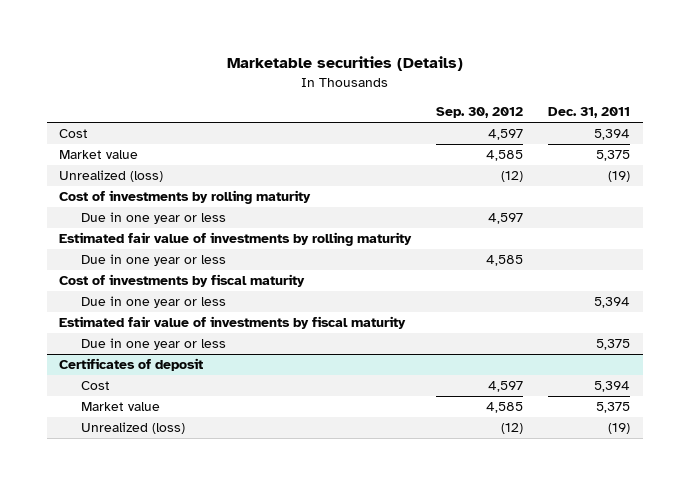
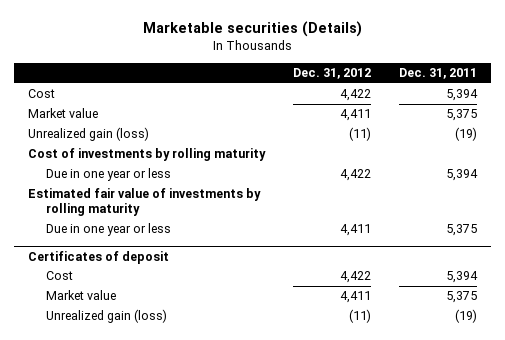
[436,107,524,119] Sep. 30, 2012 -> none
none -> [293,68,372,80] Dec. 31, 2012
[59,170,164,183] Unrealized (loss) -> [28,127,150,142] Unrealized gain (loss)
[81,212,227,225] Due in one year or less -> none
[81,254,227,267] Due in one year or less -> none
[59,274,306,288] Cost of investments by fiscal maturity -> none
[59,316,407,330] Estimated fair value of investments by fiscal maturity -> none
[59,232,413,247] Estimated fair value of investments by rolling maturity -> [28,188,262,217] Estimated fair value of investments by rolling maturity
[81,422,186,435] Unrealized (loss) -> [46,309,168,324] Unrealized gain (loss)

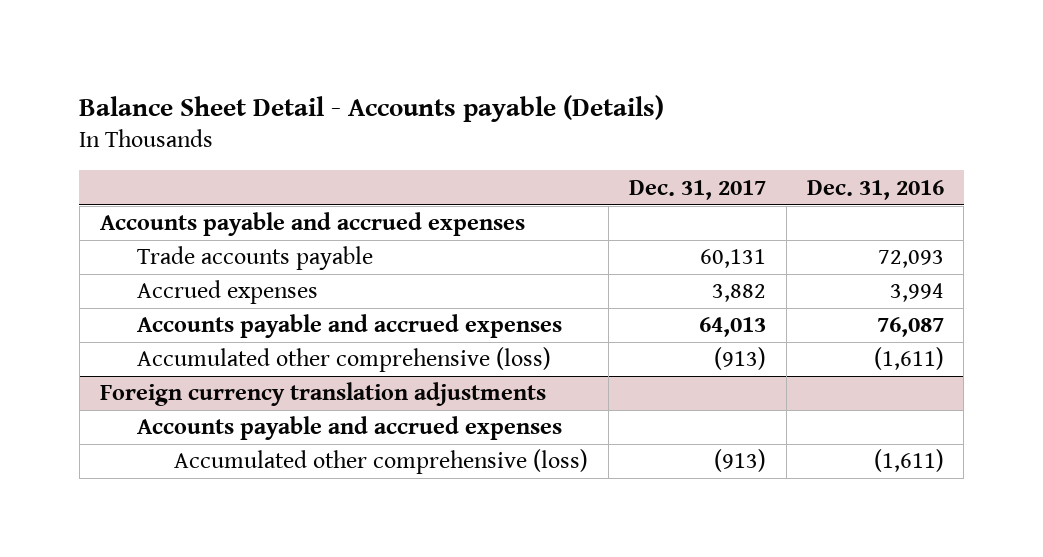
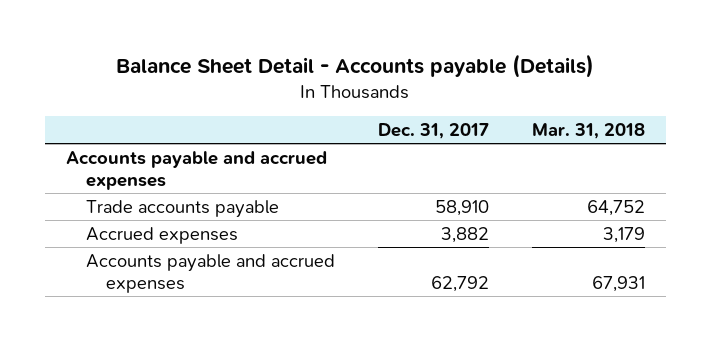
[806,179,944,200] Dec. 31, 2016 -> none
none -> [531,123,645,140] Mar. 31, 2018
[699,249,766,269] 60,131 -> [434,199,489,216] 58,910
[136,347,551,373] Accumulated other comprehensive (loss) -> none
[99,382,546,407] Foreign currency translation adjustments -> none
[136,416,562,441] Accounts payable and accrued expenses -> none
[174,449,589,475] Accumulated other comprehensive (loss) -> none
[698,317,766,338] 64,013 -> [430,275,489,292] 62,792

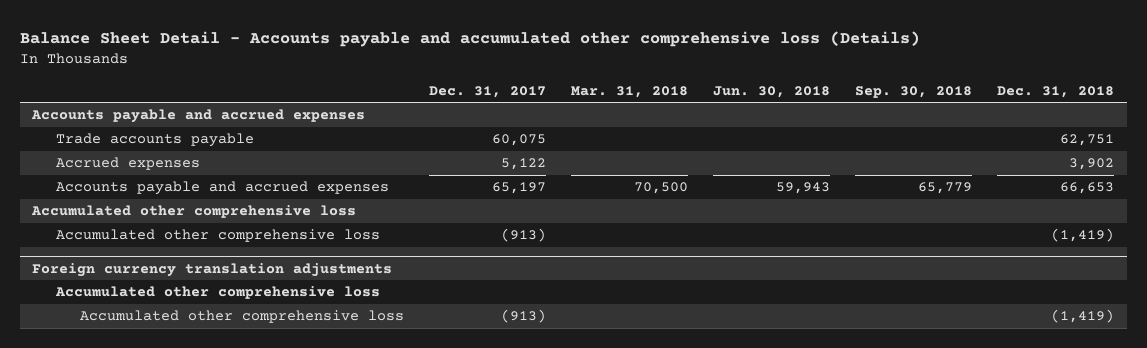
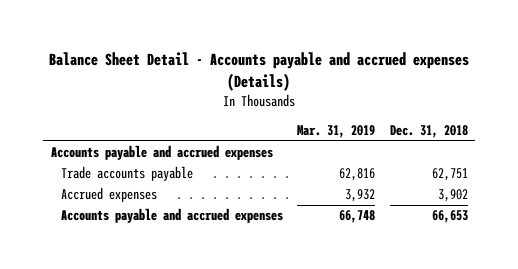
[19,31,920,48] Balance Sheet Detail - Accounts payable and accumulated other comprehensive loss (Details) -> [49,52,470,91] Balance Sheet Detail - Accounts payable and accrued expenses (Details)
[429,85,547,98] Dec. 31, 2017 -> none
[571,85,689,98] Mar. 31, 2018 -> none
[713,85,831,98] Jun. 30, 2018 -> none
[855,85,973,98] Sep. 30, 2018 -> none
none -> [297,125,376,139] Mar. 31, 2019
[31,205,357,219] Accumulated other comprehensive loss -> none
[56,229,381,243] Accumulated other comprehensive loss -> none
[32,262,393,277] Foreign currency translation adjustments -> none
[55,286,381,300] Accumulated other comprehensive loss -> none
[80,310,405,324] Accumulated other comprehensive loss -> none

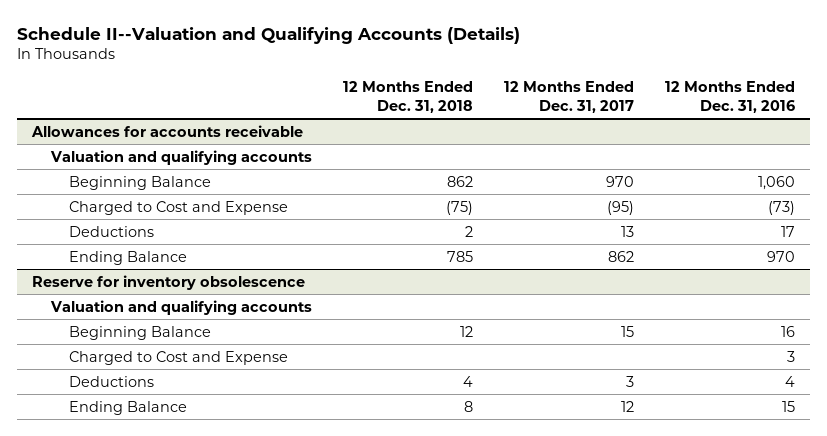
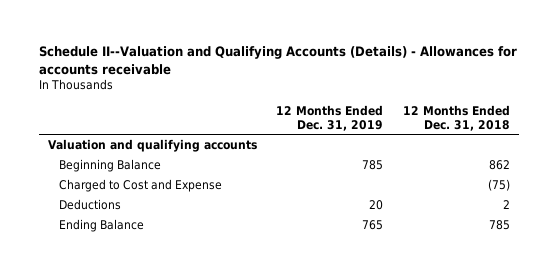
[16,26,520,44] Schedule II--Valuation and Qualifying Accounts (Details) -> [38,46,517,75] Schedule II--Valuation and Qualifying Accounts (Details) - Allowances for accounts receivable
[503,81,634,113] 12 Months Ended Dec. 31, 2017 -> none
[664,81,795,113] 12 Months Ended Dec. 31, 2016 -> none
none -> [276,104,384,131] 12 Months Ended Dec. 31, 2019
[31,124,304,137] Allowances for accounts receivable -> none
[32,274,306,290] Reserve for inventory obsolescence -> none
[49,299,312,315] Valuation and qualifying accounts -> none
[68,325,211,340] Beginning Balance -> none
[68,350,288,365] Charged to Cost and Expense -> none
[68,375,154,387] Deductions -> none
[68,400,187,415] Ending Balance -> none

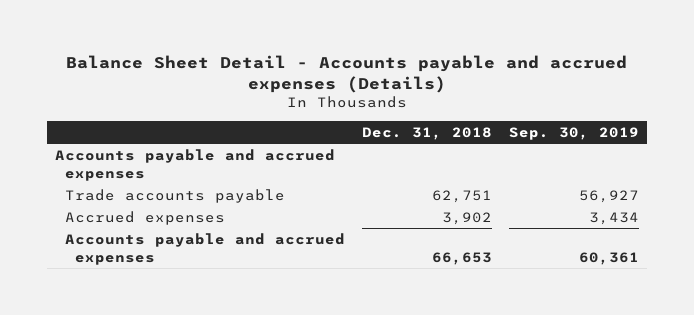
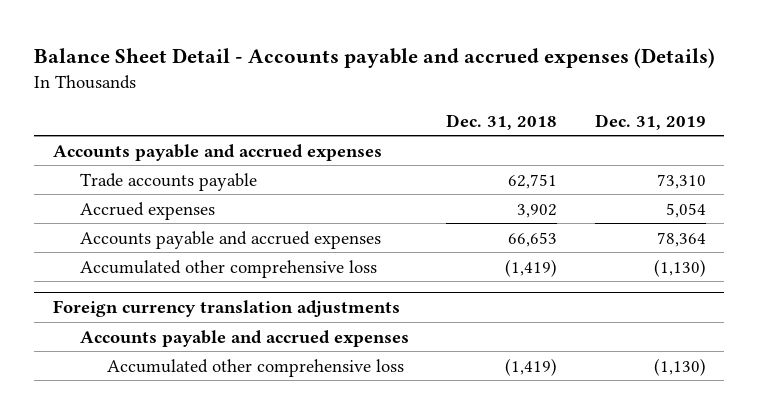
[508,127,639,141] Sep. 30, 2019 -> none
none -> [594,113,706,130] Dec. 31, 2019
none -> [79,259,377,278] Accumulated other comprehensive loss
none -> [52,300,400,318] Foreign currency translation adjustments
none -> [79,329,409,347] Accounts payable and accrued expenses
none -> [106,358,404,377] Accumulated other comprehensive loss

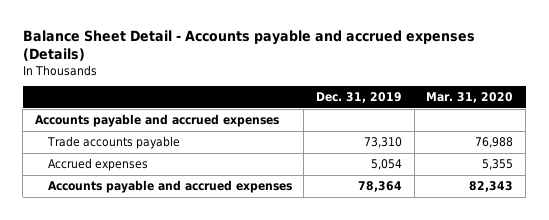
[446,113,558,130] Dec. 31, 2018 -> none
none -> [426,92,514,104] Mar. 31, 2020
[79,259,377,278] Accumulated other comprehensive loss -> none
[52,300,400,318] Foreign currency translation adjustments -> none
[79,329,409,347] Accounts payable and accrued expenses -> none
[106,358,404,377] Accumulated other comprehensive loss -> none

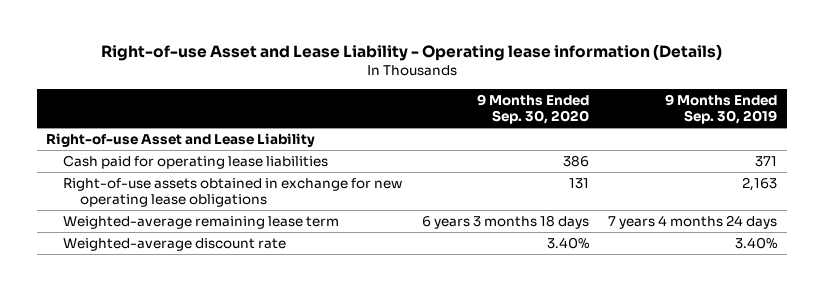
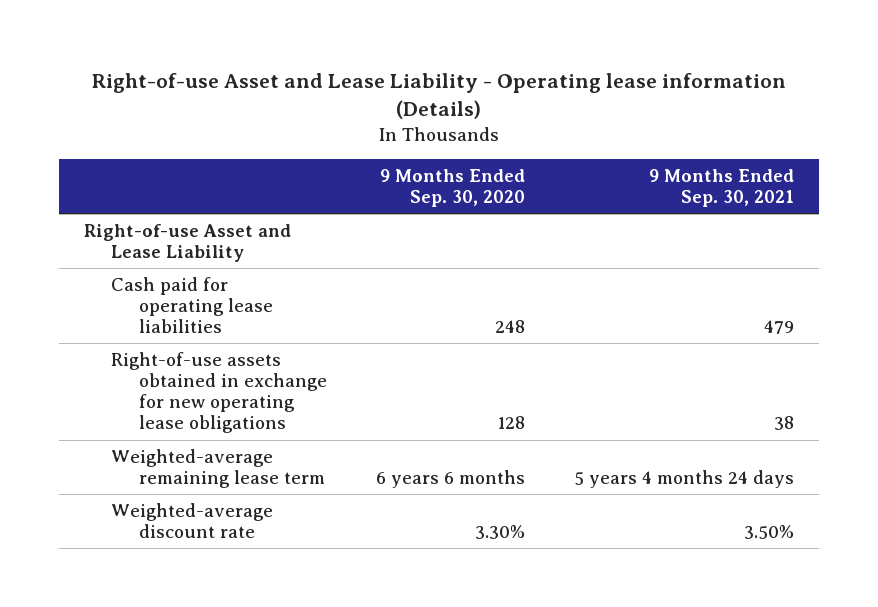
[665,93,778,124] 9 Months Ended Sep. 30, 2019 -> none
none -> [649,169,795,208] 9 Months Ended Sep. 30, 2021
[562,155,589,168] 386 -> [495,320,526,334] 248
[568,178,589,190] 131 -> [497,416,526,430] 128
[421,215,589,230] 6 years 3 months 18 days -> [376,470,526,489] 6 years 6 months
[546,237,589,250] 3.40% -> [475,525,526,540] 3.30%

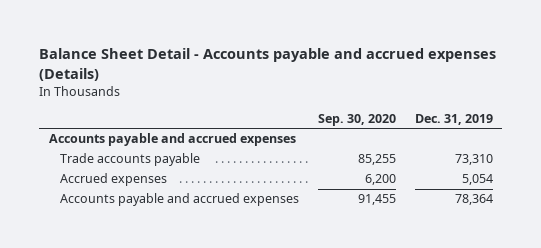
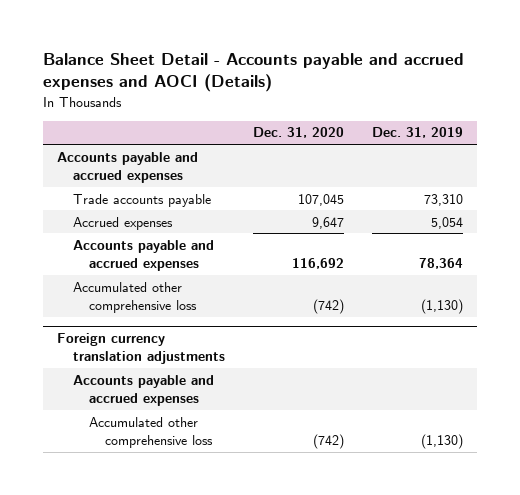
[39,47,497,81] Balance Sheet Detail - Accounts payable and accrued expenses (Details) -> [43,53,465,93] Balance Sheet Detail - Accounts payable and accrued expenses and AOCI (Details)
[317,113,396,126] Sep. 30, 2020 -> none
none -> [253,127,345,139] Dec. 31, 2020
none -> [73,281,197,313] Accumulated other comprehensive loss
none -> [57,332,226,365] Foreign currency translation adjustments
none -> [73,374,215,406] Accounts payable and accrued expenses
none -> [88,416,213,448] Accumulated other comprehensive loss

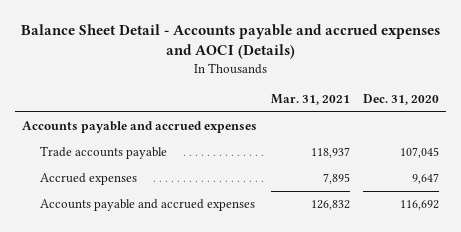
[372,127,464,139] Dec. 31, 2019 -> none
none -> [270,94,350,106] Mar. 31, 2021
[73,281,197,313] Accumulated other comprehensive loss -> none
[57,332,226,365] Foreign currency translation adjustments -> none
[73,374,215,406] Accounts payable and accrued expenses -> none
[88,416,213,448] Accumulated other comprehensive loss -> none

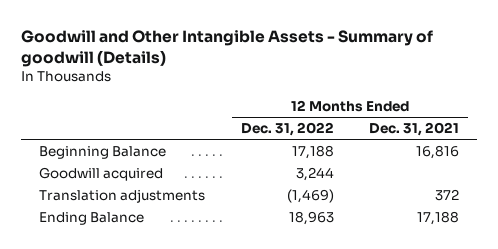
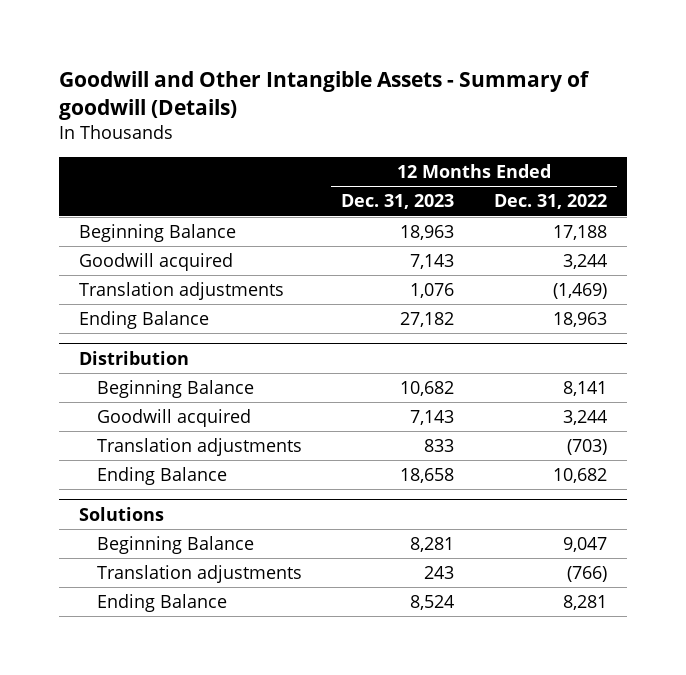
[369,122,460,137] Dec. 31, 2021 -> none
none -> [341,194,455,210] Dec. 31, 2023
none -> [79,350,190,365] Distribution
none -> [96,379,254,398] Beginning Balance
none -> [96,408,251,427] Goodwill acquired
none -> [96,437,302,456] Translation adjustments
none -> [96,466,227,485] Ending Balance
none -> [79,506,165,521] Solutions
none -> [96,535,254,554] Beginning Balance
none -> [96,564,302,583] Translation adjustments
none -> [96,593,227,612] Ending Balance

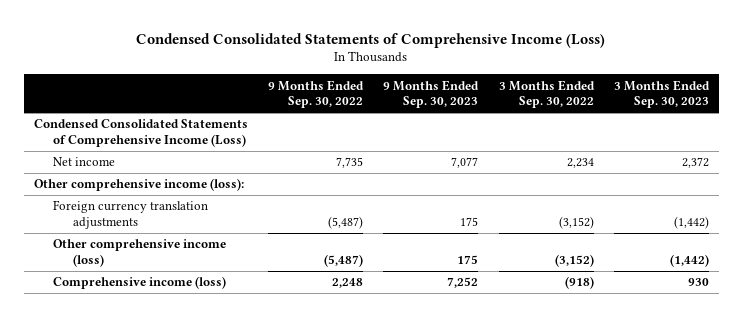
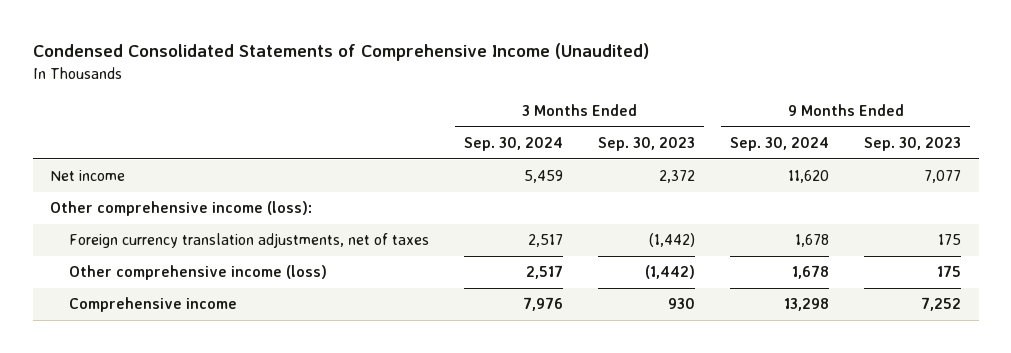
[136,32,606,48] Condensed Consolidated Statements of Comprehensive Income (Loss) -> [32,43,649,62] Condensed Consolidated Statements of Comprehensive Income (Unaudited)
[268,79,365,109] 9 Months Ended Sep. 30, 2022 -> none
[498,79,595,109] 3 Months Ended Sep. 30, 2022 -> none
none -> [464,137,564,152] Sep. 30, 2024
none -> [730,137,830,152] Sep. 30, 2024
[33,119,248,147] Condensed Consolidated Statements of Comprehensive Income (Loss) -> none
[53,200,209,229] Foreign currency translation adjustments -> [69,233,430,249] Foreign currency translation adjustments, net of taxes
[53,276,227,290] Comprehensive income (loss) -> [69,297,238,313] Comprehensive income

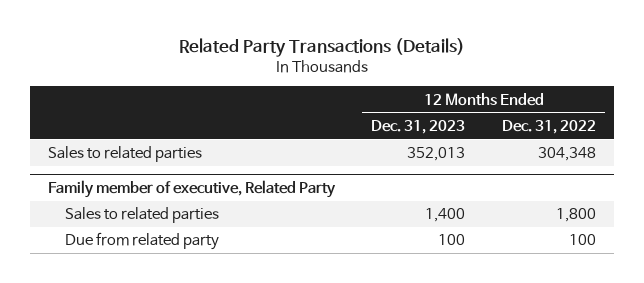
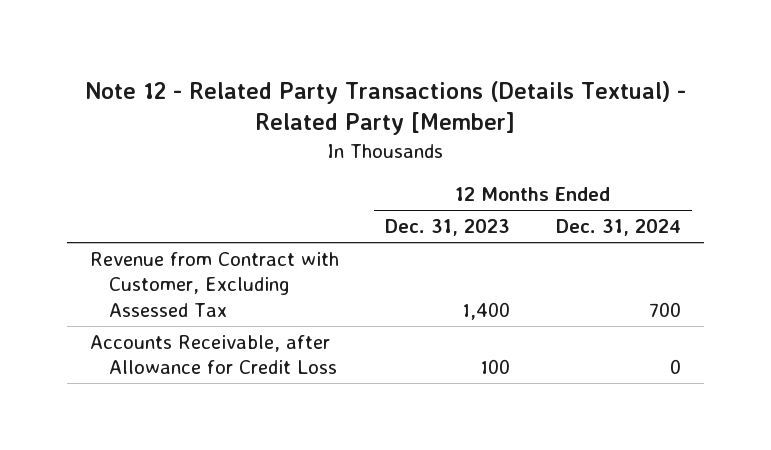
[178,38,465,58] Related Party Transactions (Details) -> [85,80,687,136] Note 12 - Related Party Transactions (Details Textual) - Related Party [Member]
[501,119,596,134] Dec. 31, 2022 -> none
none -> [555,219,681,237] Dec. 31, 2024
[47,146,202,163] Sales to related parties -> none
[47,179,336,198] Family member of executive, Related Party -> none
[64,207,219,224] Sales to related parties -> none
none -> [90,251,340,317] Revenue from Contract with Customer, Excluding Assessed Tax
[64,232,219,251] Due from related party -> [90,334,337,375] Accounts Receivable, after Allowance for Credit Loss

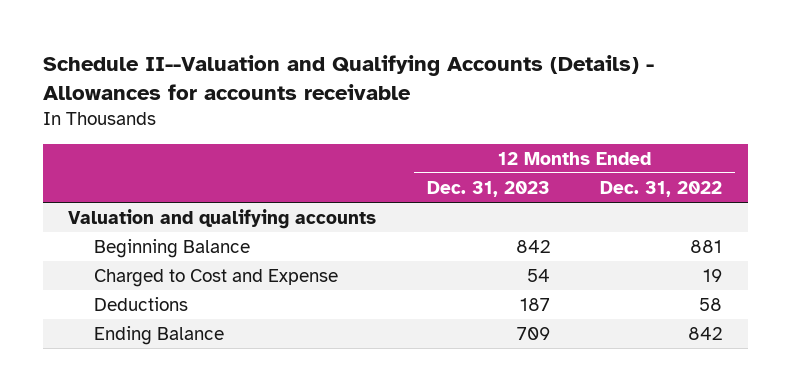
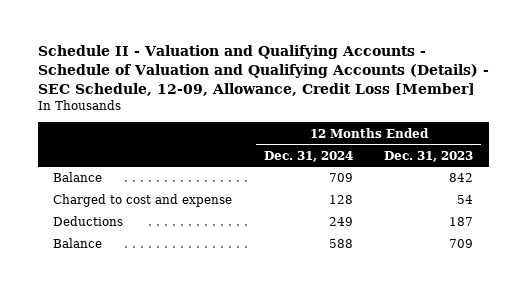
[42,55,654,101] Schedule II--Valuation and Qualifying Accounts (Details) - Allowances for accounts receivable -> [37,45,489,96] Schedule II - Valuation and Qualifying Accounts - Schedule of Valuation and Qualifying Accounts (Details) - SEC Schedule, 12-09, Allowance, Credit Loss [Member]
[600,180,723,197] Dec. 31, 2022 -> none
none -> [263,150,353,162] Dec. 31, 2024
[68,208,377,229] Valuation and qualifying accounts -> none
[94,238,251,258] Beginning Balance -> [53,172,103,183] Balance
[94,268,339,287] Charged to Cost and Expense -> [53,194,233,208] Charged to cost and expense
[94,325,225,345] Ending Balance -> [53,238,103,249] Balance

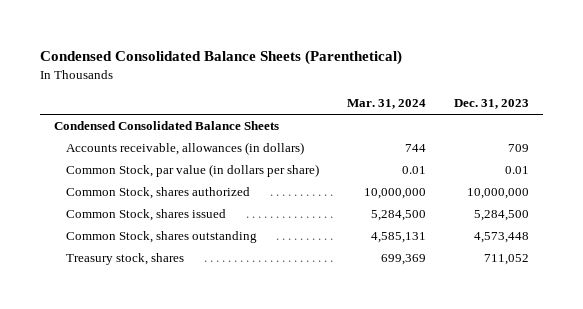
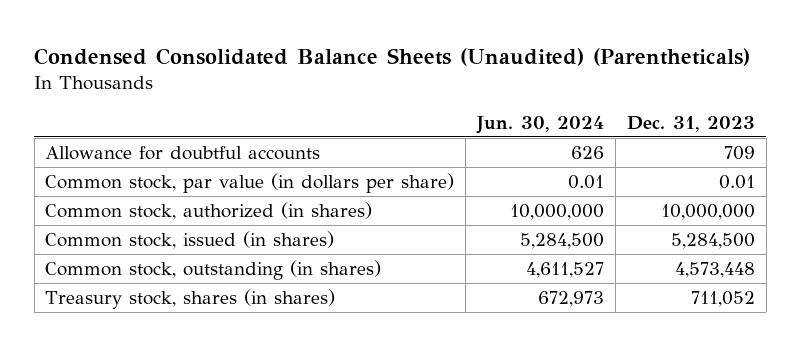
[40,49,403,65] Condensed Consolidated Balance Sheets (Parenthetical) -> [34,47,751,66] Condensed Consolidated Balance Sheets (Unaudited) (Parentheticals)
[346,99,426,110] Mar. 31, 2024 -> none
none -> [476,116,605,135] Jun. 30, 2024
[54,121,280,131] Condensed Consolidated Balance Sheets -> none
[65,142,304,156] Accounts receivable, allowances (in dollars) -> [45,145,321,160] Allowance for doubtful accounts
[65,164,319,178] Common Stock, par value (in dollars per share) -> [45,172,455,193] Common stock, par value (in dollars per share)
[65,187,250,200] Common Stock, shares authorized -> [45,201,373,220] Common stock, authorized (in shares)
[65,209,226,222] Common Stock, shares issued -> [45,230,335,249] Common stock, issued (in shares)
[65,231,257,244] Common Stock, shares outstanding -> [45,259,382,280] Common stock, outstanding (in shares)
[65,253,184,266] Treasury stock, shares -> [45,288,336,309] Treasury stock, shares (in shares)

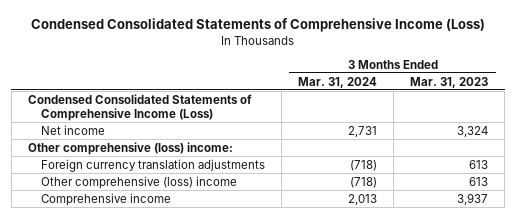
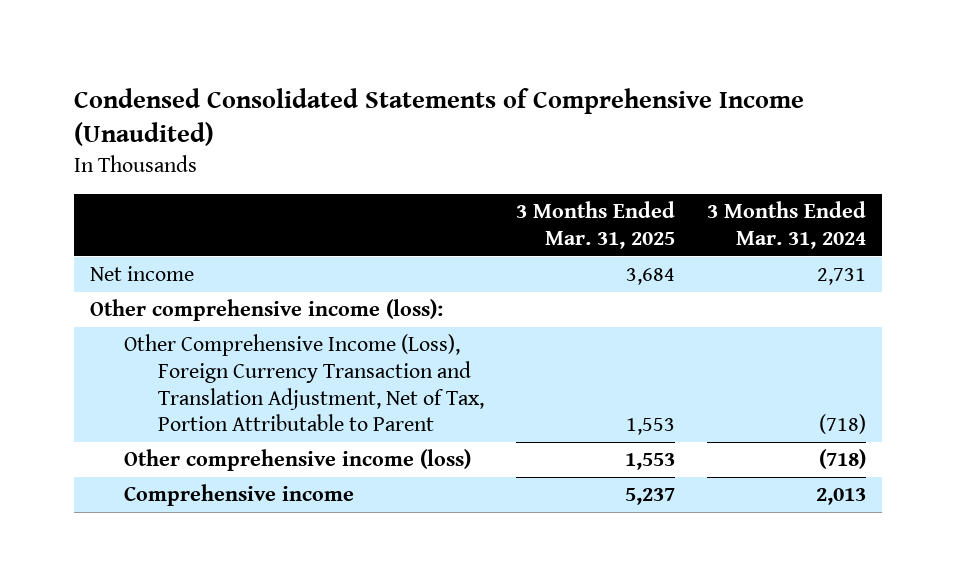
[30,18,485,33] Condensed Consolidated Statements of Comprehensive Income (Loss) -> [74,88,805,147] Condensed Consolidated Statements of Comprehensive Income (Unaudited)
[409,76,488,88] Mar. 31, 2023 -> none
none -> [516,201,676,250] 3 Months Ended Mar. 31, 2025
[27,93,252,121] Condensed Consolidated Statements of Comprehensive Income (Loss) -> none
[27,141,233,155] Other comprehensive (loss) income: -> [89,299,443,322] Other comprehensive income (loss):
[40,158,265,172] Foreign currency translation adjustments -> [124,334,485,432] Other Comprehensive Income (Loss), Foreign Currency Transaction and Translation Adjustment, Net of Tax, Portion Attributable to Parent
[40,175,237,189] Other comprehensive (loss) income -> [124,449,472,472] Other comprehensive income (loss)

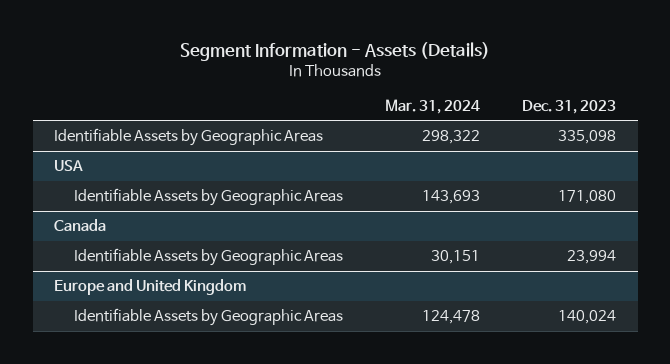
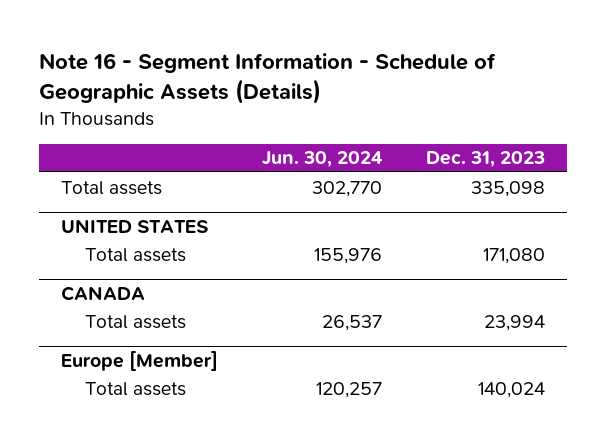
[180,41,491,61] Segment Information - Assets (Details) -> [38,52,496,104] Note 16 - Segment Information - Schedule of Geographic Assets (Details)
[384,98,480,114] Mar. 31, 2024 -> none
none -> [261,151,383,168] Jun. 30, 2024
[53,279,246,296] Europe and United Kingdom -> none
[53,128,323,147] Identifiable Assets by Geographic Areas -> [60,180,162,195] Total assets
[53,160,83,172] USA -> [60,218,208,233] UNITED STATES
[73,188,343,207] Identifiable Assets by Geographic Areas -> [84,247,186,262] Total assets
[53,219,106,232] Canada -> [60,285,145,301] CANADA
[73,248,343,267] Identifiable Assets by Geographic Areas -> [84,314,186,329] Total assets
none -> [60,349,218,371] Europe [Member]
[73,308,343,327] Identifiable Assets by Geographic Areas -> [84,381,186,396] Total assets

